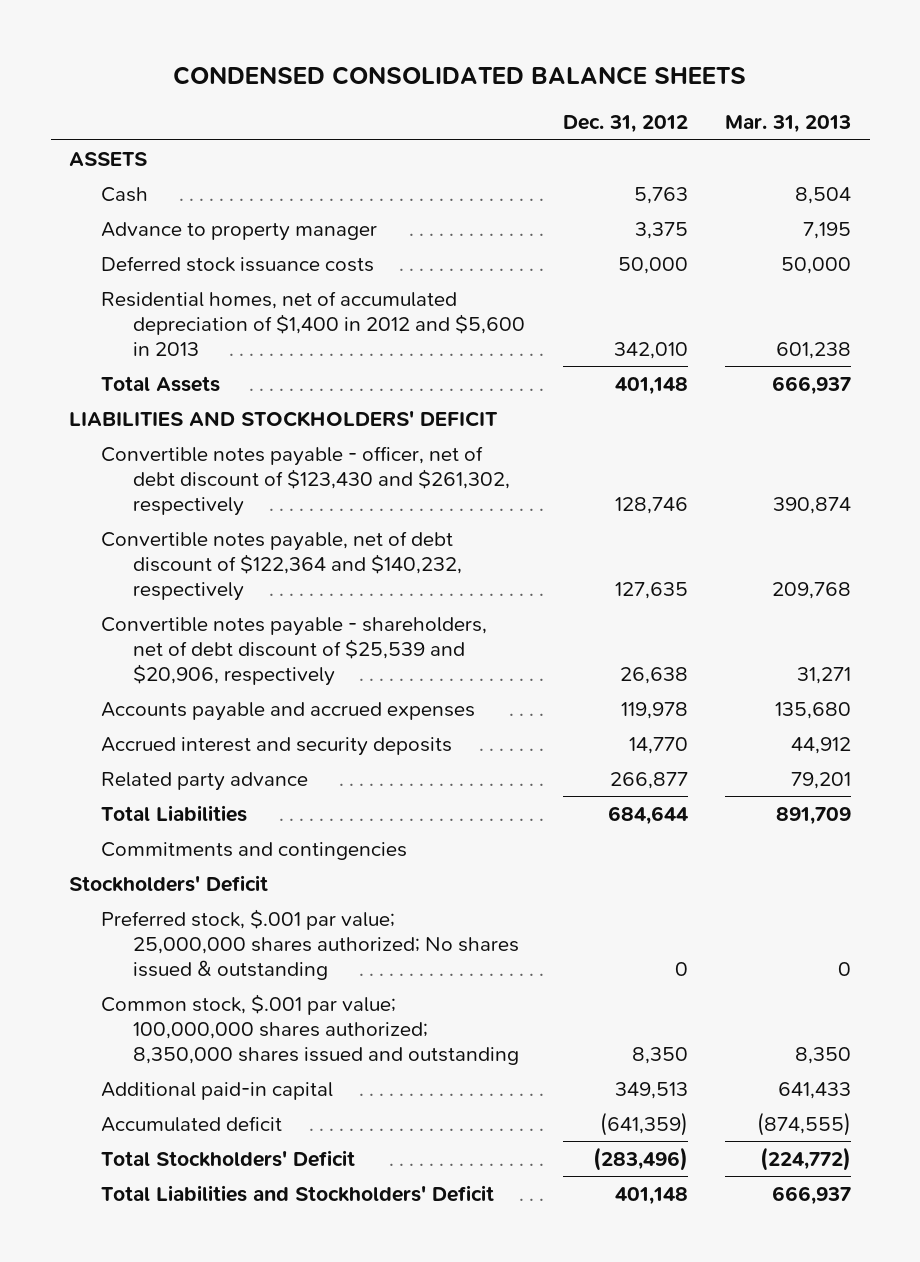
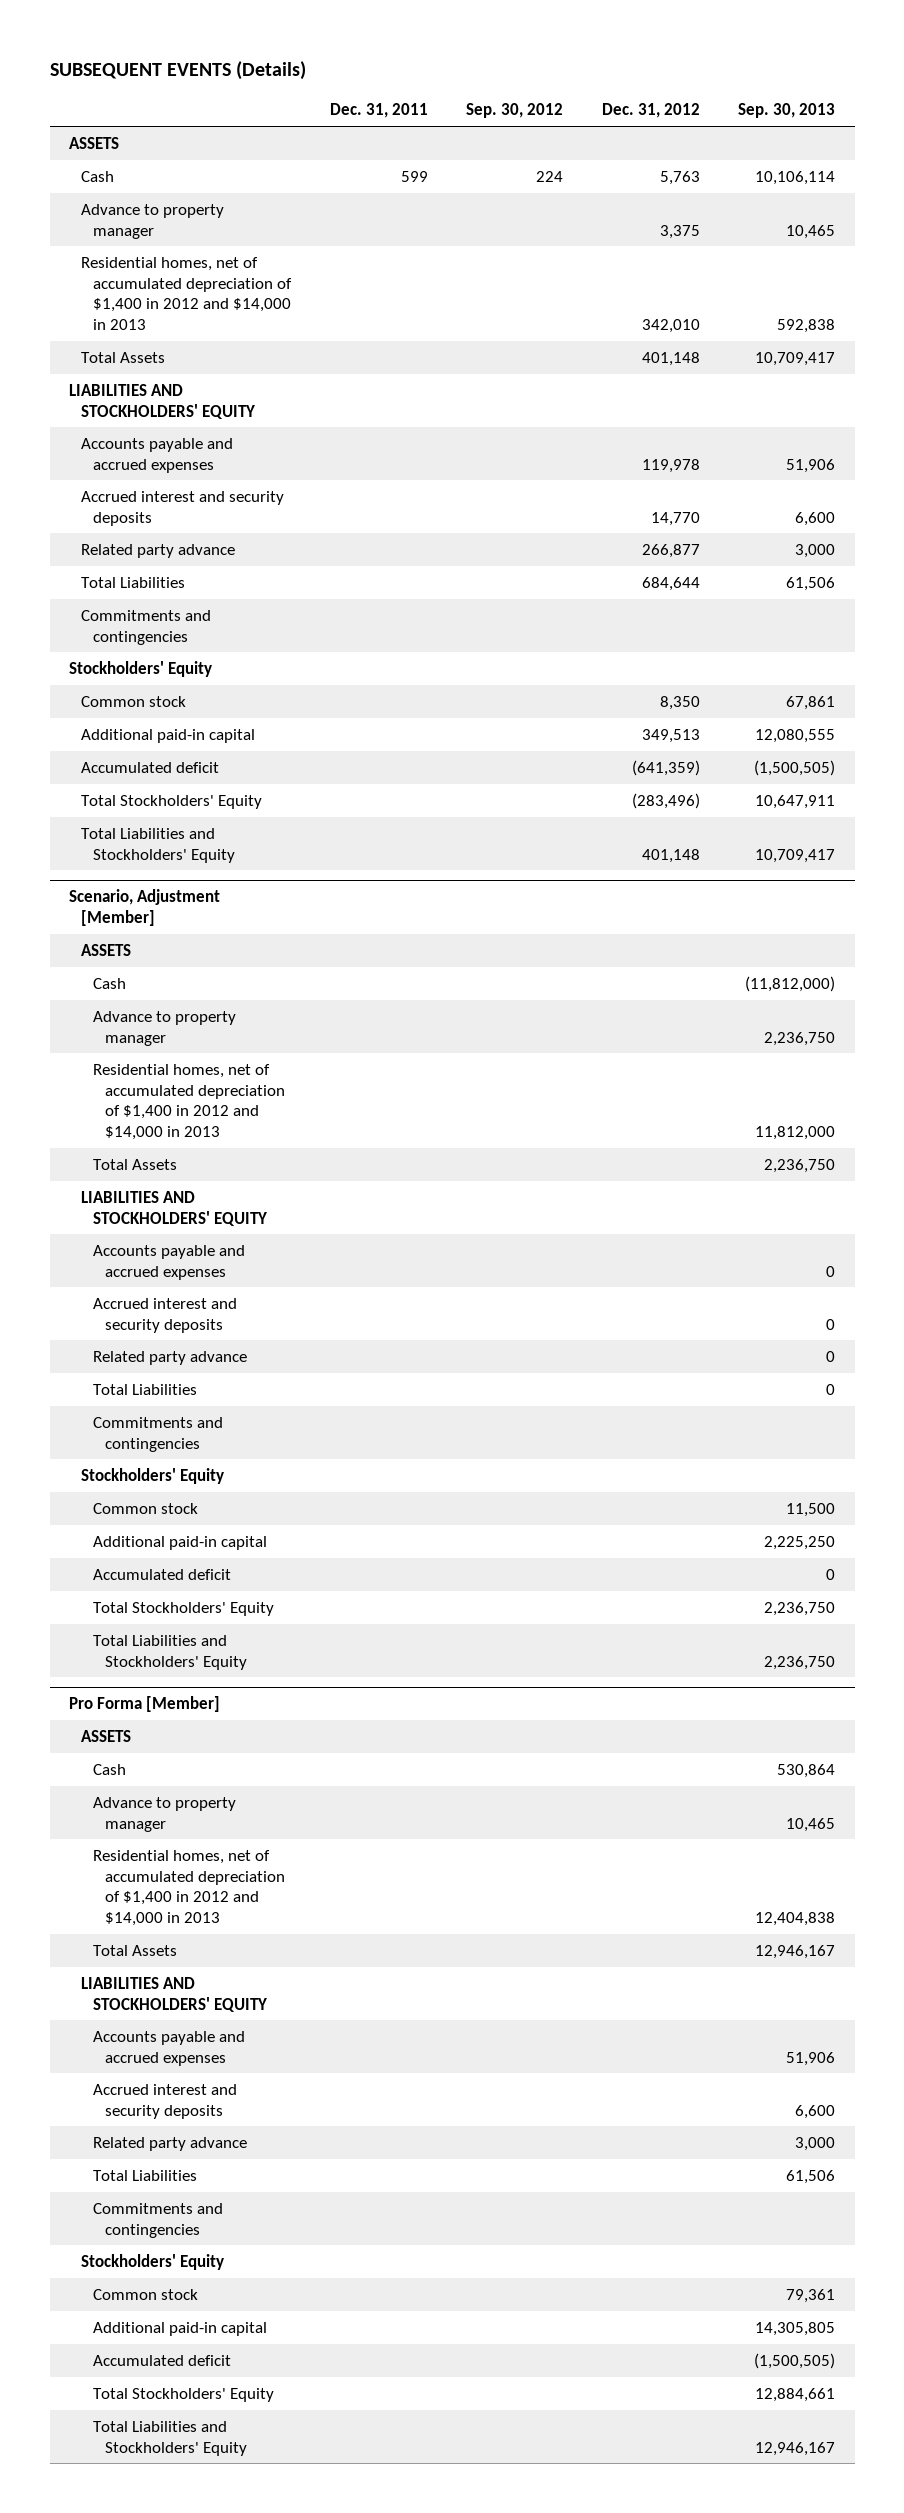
[173,65,747,85] CONDENSED CONSOLIDATED BALANCE SHEETS -> [49,61,306,81] SUBSEQUENT EVENTS (Details)
[724,115,851,134] Mar. 31, 2013 -> none
none -> [329,103,428,119] Dec. 31, 2011
none -> [466,103,564,119] Sep. 30, 2012
none -> [738,103,836,119] Sep. 30, 2013
[101,255,375,272] Deferred stock issuance costs -> none
[101,290,526,356] Residential homes, net of accumulated depreciation of $1,400 in 2012 and $5,600 in 2013 -> [80,257,292,330] Residential homes, net of accumulated depreciation of $1,400 in 2012 and $14,000 in 2013
[101,445,511,516] Convertible notes payable - officer, net of debt discount of $123,430 and $261,302, respectively -> none
[101,530,463,601] Convertible notes payable, net of debt discount of $122,364 and $140,232, respectively -> none
[101,616,488,686] Convertible notes payable - shareholders, net of debt discount of $25,539 and $20,906, respectively -> none
[69,410,499,427] LIABILITIES AND STOCKHOLDERS' DEFICIT -> [68,384,255,419] LIABILITIES AND STOCKHOLDERS' EQUITY
[101,908,520,980] Preferred stock, $.001 par value; 25,000,000 shares authorized; No shares issued & outstanding -> none
[69,874,269,892] Stockholders' Deficit -> [68,661,212,678] Stockholders' Equity
[101,993,520,1065] Common stock, $.001 par value; 100,000,000 shares authorized; 8,350,000 shares issued and outstanding -> [80,696,186,708] Common stock
[101,1149,356,1167] Total Stockholders' Deficit -> [80,795,262,810] Total Stockholders' Equity
[101,1184,495,1202] Total Liabilities and Stockholders' Deficit -> [80,828,235,863] Total Liabilities and Stockholders' Equity
none -> [68,889,220,926] Scenario, Adjustment [Member]
none -> [80,944,131,957] ASSETS
none -> [92,978,126,990] Cash
none -> [92,1011,236,1046] Advance to property manager
none -> [92,1064,285,1140] Residential homes, net of accumulated depreciation of $1,400 in 2012 and $14,000 in 2013
none -> [92,1159,177,1171] Total Assets
none -> [80,1191,267,1226] LIABILITIES AND STOCKHOLDERS' EQUITY
none -> [92,1245,245,1280] Accounts payable and accrued expenses
none -> [92,1298,237,1333] Accrued interest and security deposits
none -> [92,1351,247,1366] Related party advance
none -> [92,1384,197,1396] Total Liabilities
none -> [92,1417,223,1452] Commitments and contingencies
none -> [80,1468,224,1485] Stockholders' Equity
none -> [92,1503,198,1515] Common stock
none -> [92,1536,267,1551] Additional paid-in capital
none -> [92,1569,231,1581] Accumulated deficit
none -> [92,1602,274,1617] Total Stockholders' Equity
none -> [92,1635,247,1670] Total Liabilities and Stockholders' Equity
none -> [68,1696,220,1713] Pro Forma [Member]
none -> [80,1730,131,1743] ASSETS
none -> [92,1764,126,1776] Cash
none -> [92,1797,236,1832] Advance to property manager
none -> [92,1850,285,1926] Residential homes, net of accumulated depreciation of $1,400 in 2012 and $14,000 in 2013
none -> [92,1945,177,1957] Total Assets
none -> [80,1977,267,2012] LIABILITIES AND STOCKHOLDERS' EQUITY
none -> [92,2031,245,2066] Accounts payable and accrued expenses
none -> [92,2084,237,2119] Accrued interest and security deposits
none -> [92,2137,247,2152] Related party advance
none -> [92,2170,197,2182] Total Liabilities
none -> [92,2203,223,2238] Commitments and contingencies
none -> [80,2254,224,2271] Stockholders' Equity
none -> [92,2289,198,2301] Common stock
none -> [92,2322,267,2337] Additional paid-in capital
none -> [92,2355,231,2367] Accumulated deficit
none -> [92,2388,274,2403] Total Stockholders' Equity
none -> [92,2421,247,2456] Total Liabilities and Stockholders' Equity

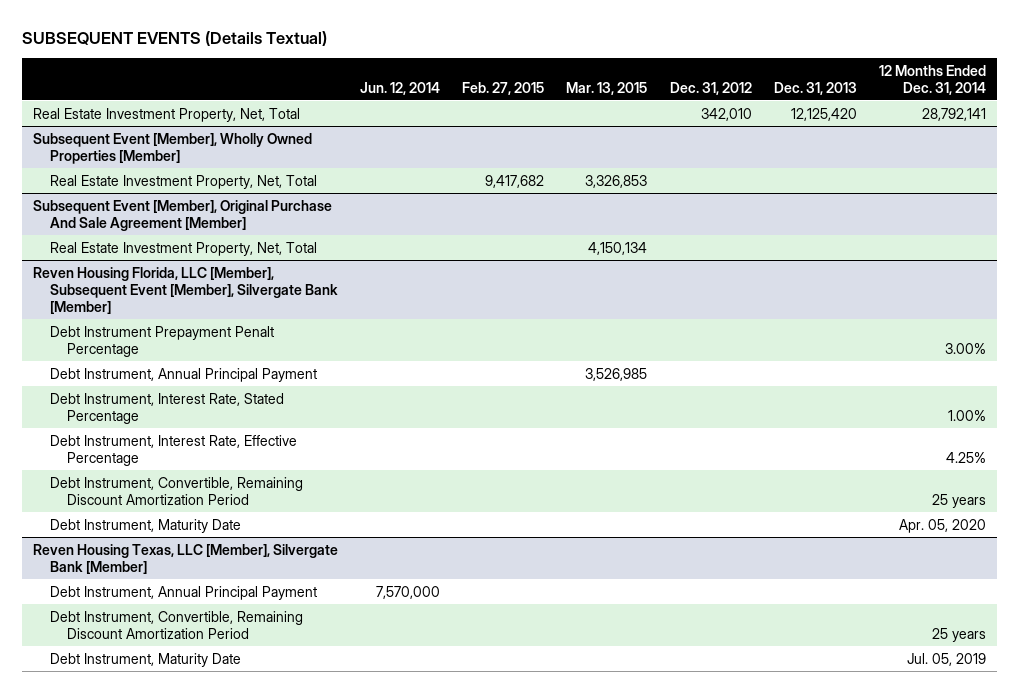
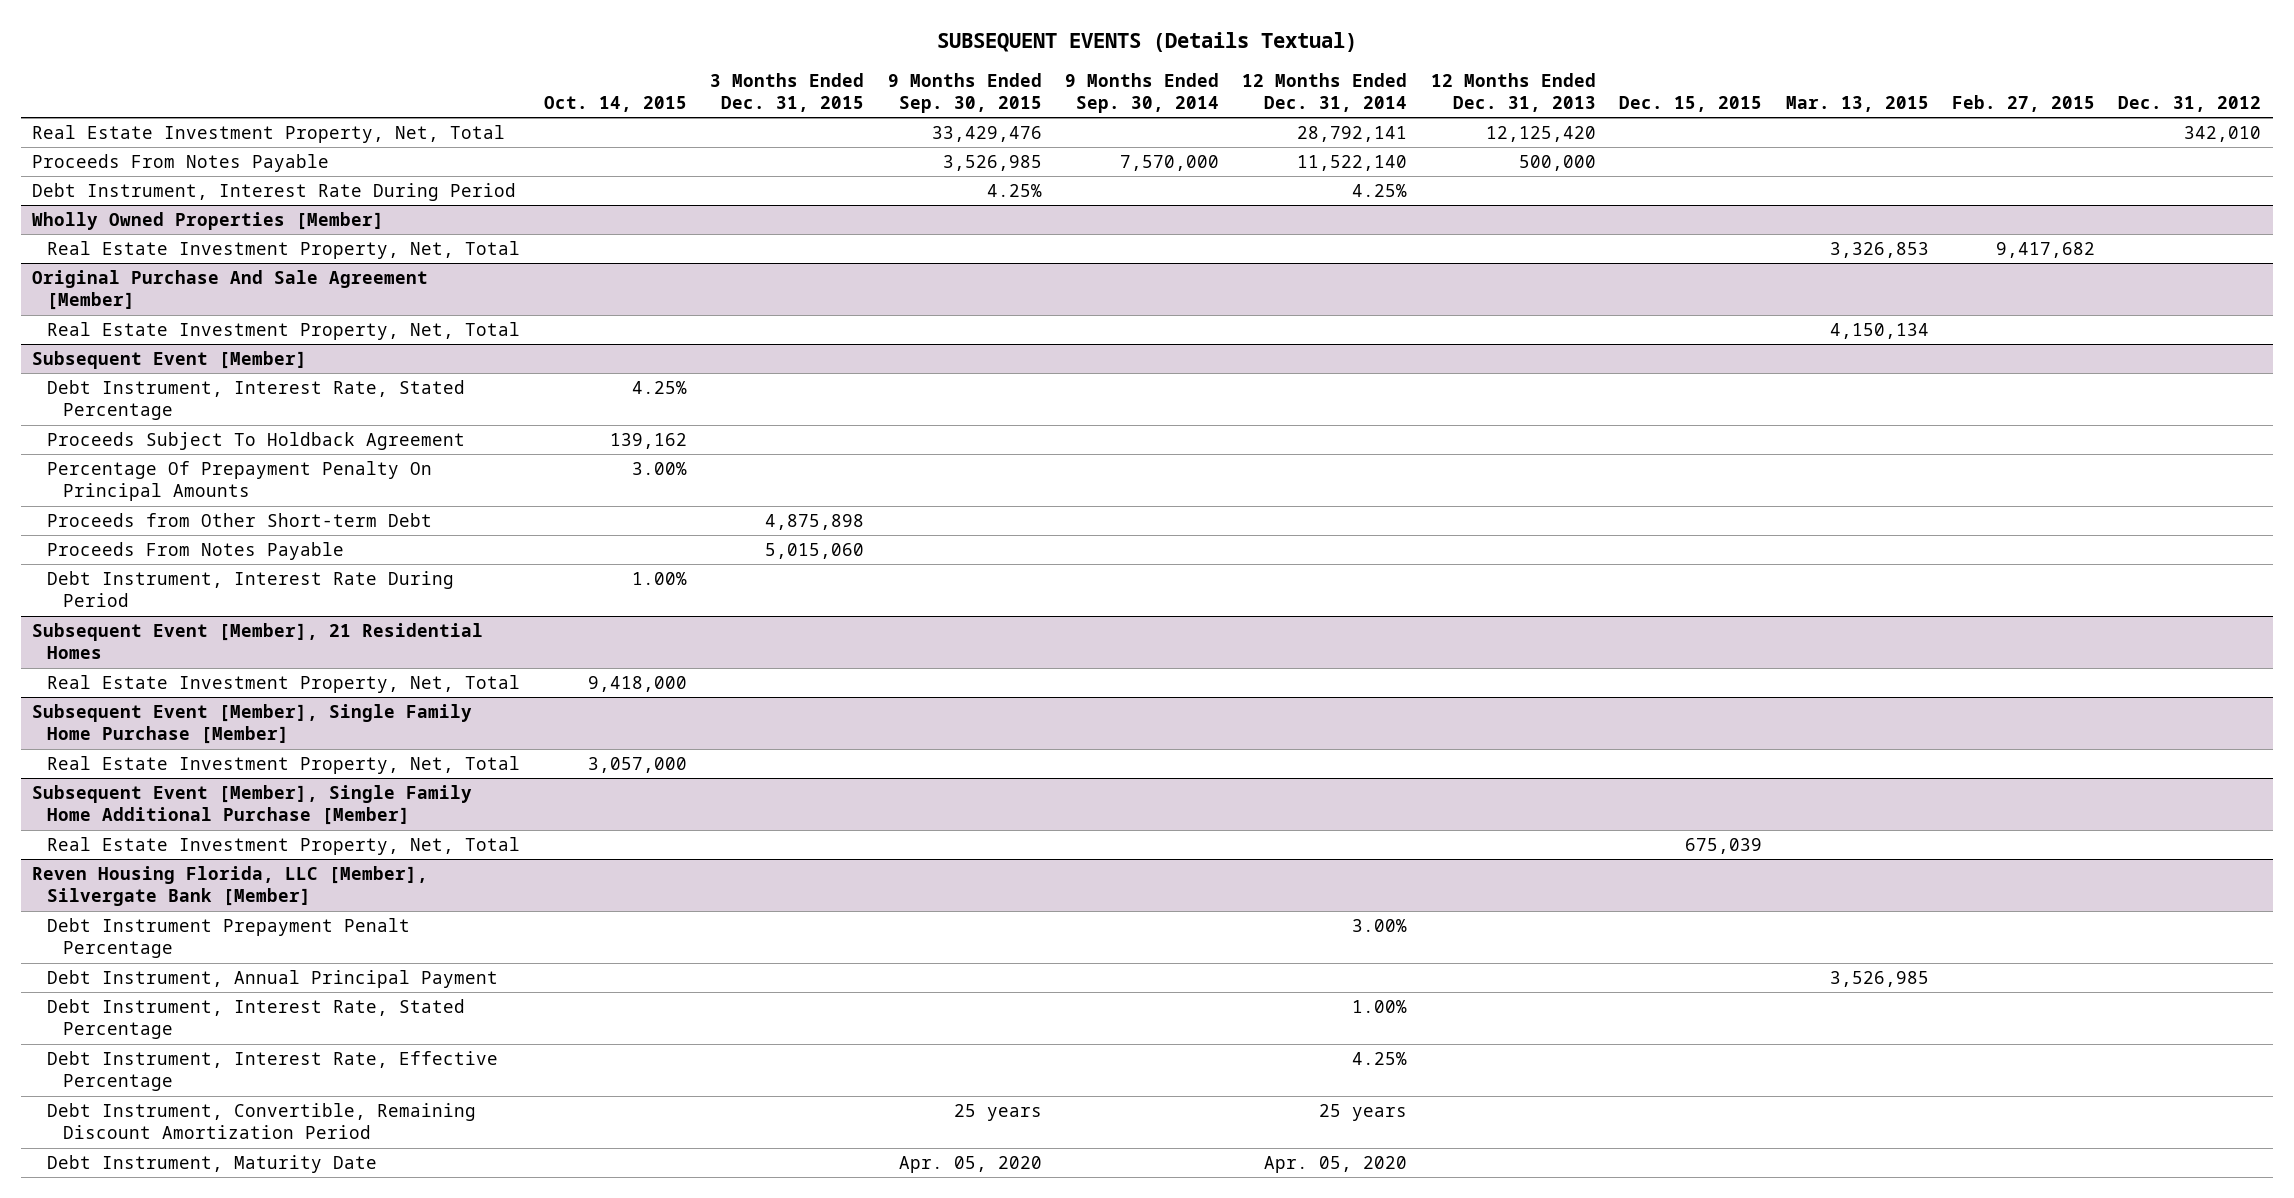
[360,81,441,95] Jun. 12, 2014 -> none
[773,81,857,95] Dec. 31, 2013 -> none
none -> [543,96,687,113] Oct. 14, 2015
none -> [710,72,865,113] 3 Months Ended Dec. 31, 2015
none -> [887,72,1042,114] 9 Months Ended Sep. 30, 2015
none -> [1064,72,1219,114] 9 Months Ended Sep. 30, 2014
none -> [1430,72,1596,113] 12 Months Ended Dec. 31, 2013
none -> [1619,96,1763,113] Dec. 15, 2015
none -> [32,153,330,172] Proceeds From Notes Payable
none -> [32,182,517,201] Debt Instrument, Interest Rate During Period
[33,132,313,164] Subsequent Event [Member], Wholly Owned Properties [Member] -> [32,211,385,230] Wholly Owned Properties [Member]
[33,199,333,231] Subsequent Event [Member], Original Purchase And Sale Agreement [Member] -> [32,269,429,311] Original Purchase And Sale Agreement [Member]
none -> [32,350,308,369] Subsequent Event [Member]
none -> [47,379,466,421] Debt Instrument, Interest Rate, Stated Percentage
none -> [47,431,466,450] Proceeds Subject To Holdback Agreement
none -> [47,460,433,502] Percentage Of Prepayment Penalty On Principal Amounts
none -> [47,512,433,527] Proceeds from Other Short-term Debt
none -> [47,541,345,560] Proceeds From Notes Payable
none -> [47,570,455,608] Debt Instrument, Interest Rate During Period
none -> [32,622,484,660] Subsequent Event [Member], 21 Residential Homes
none -> [47,674,521,693] Real Estate Investment Property, Net, Total
none -> [32,703,473,745] Subsequent Event [Member], Single Family Home Purchase [Member]
none -> [47,755,521,774] Real Estate Investment Property, Net, Total
none -> [32,784,473,826] Subsequent Event [Member], Single Family Home Additional Purchase [Member]
none -> [47,836,521,855] Real Estate Investment Property, Net, Total
[33,266,338,314] Reven Housing Florida, LLC [Member], Subsequent Event [Member], Silvergate Bank [Member] -> [32,865,429,907] Reven Housing Florida, LLC [Member], Silvergate Bank [Member]
[33,543,339,574] Reven Housing Texas, LLC [Member], Silvergate Bank [Member] -> none
[49,585,317,600] Debt Instrument, Annual Principal Payment -> none
[49,610,303,639] Debt Instrument, Convertible, Remaining Discount Amortization Period -> none
[49,652,241,667] Debt Instrument, Maturity Date -> none

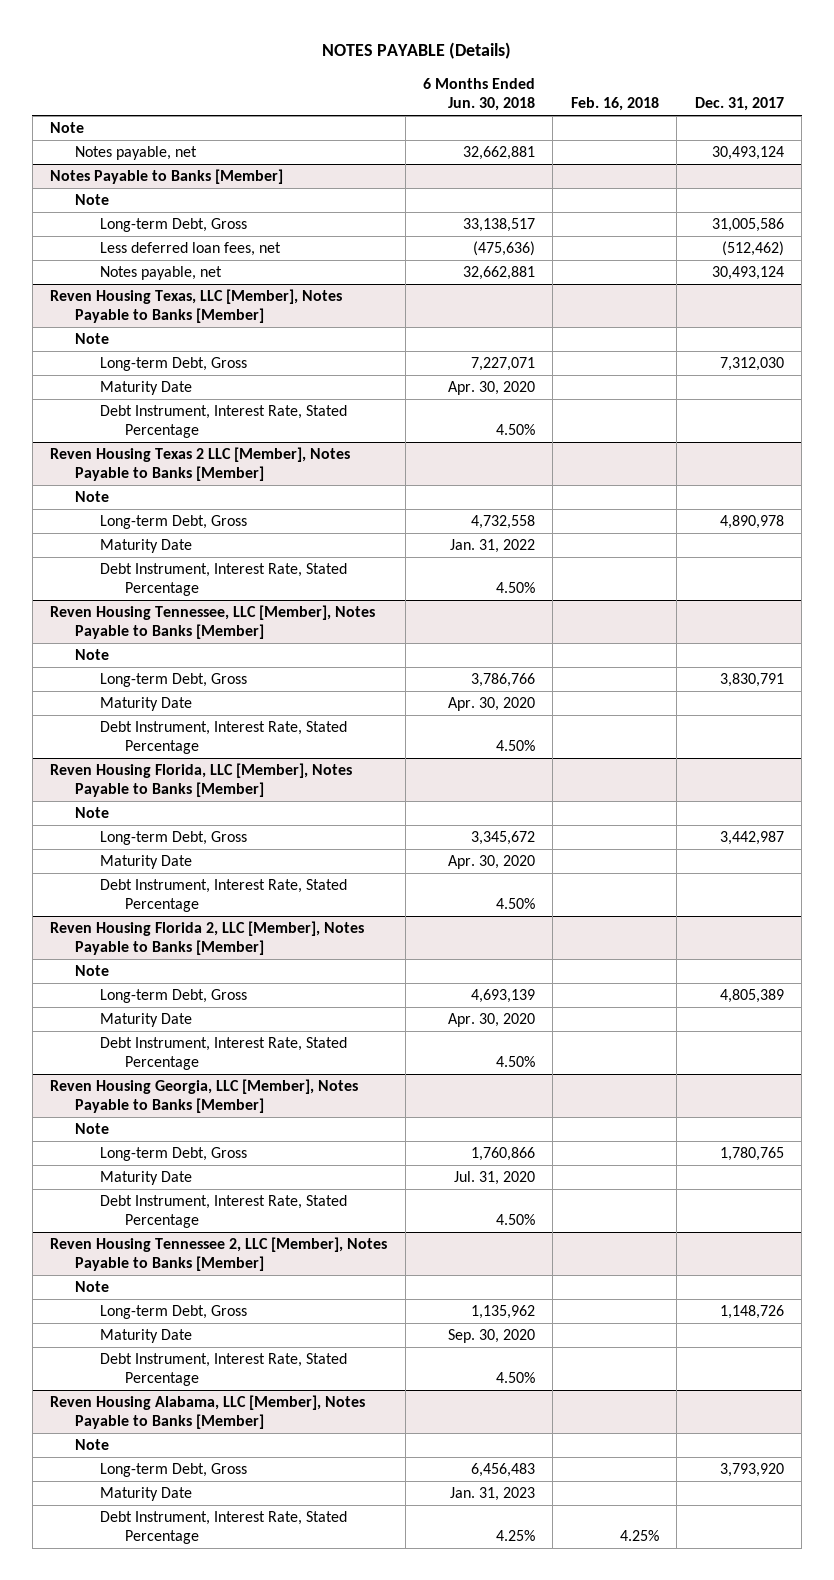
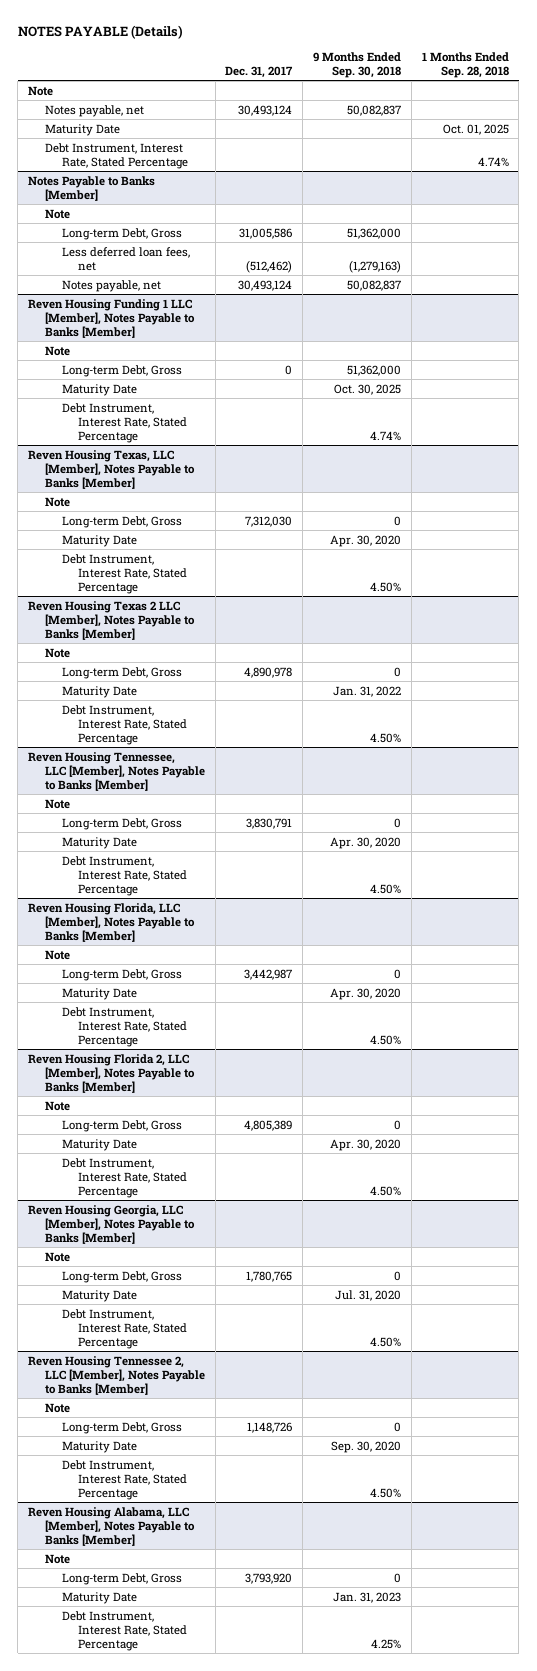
[423,78,536,112] 6 Months Ended Jun. 30, 2018 -> none
[570,97,659,112] Feb. 16, 2018 -> none
none -> [312,51,401,78] 9 Months Ended Sep. 30, 2018
none -> [421,51,509,78] 1 Months Ended Sep. 28, 2018
none -> [44,123,120,136] Maturity Date
none -> [44,142,188,169] Debt Instrument, Interest Rate, Stated Percentage
none -> [28,298,195,338] Reven Housing Funding 1 LLC [Member], Notes Payable to Banks [Member]
none -> [44,345,70,356] Note
none -> [61,364,182,377] Long-term Debt, Gross
none -> [61,383,137,396] Maturity Date
none -> [61,402,188,443] Debt Instrument, Interest Rate, Stated Percentage

